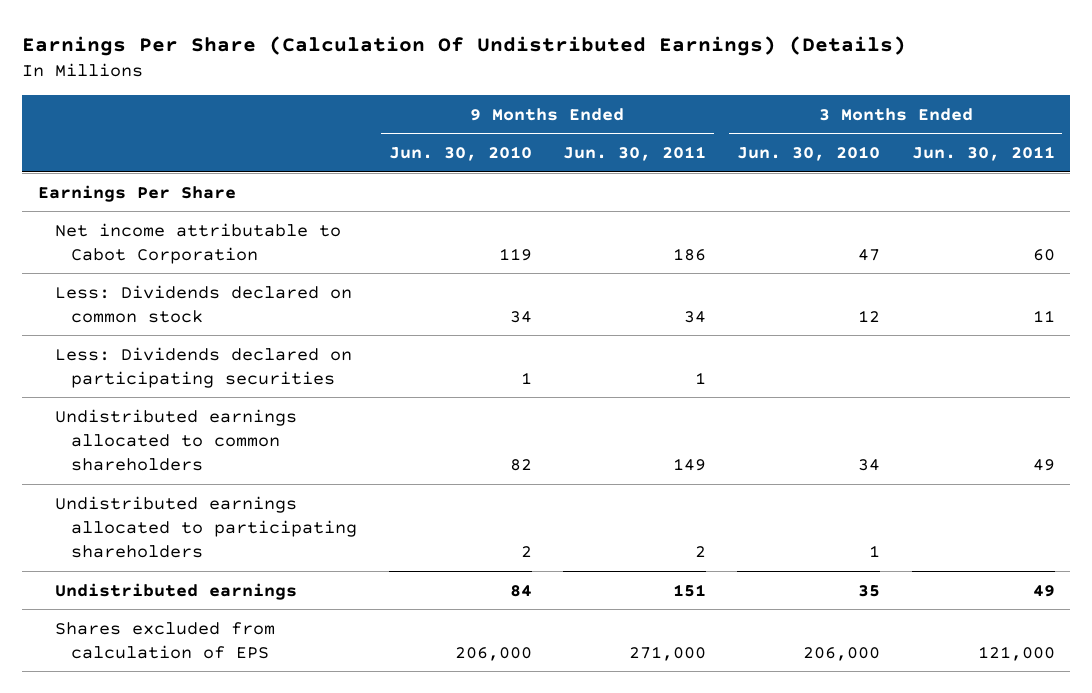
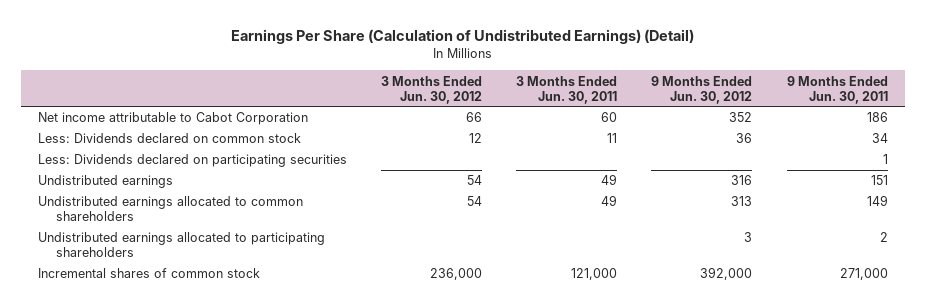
[22,36,907,57] Earnings Per Share (Calculation Of Undistributed Earnings) (Details) -> [230,28,694,44] Earnings Per Share (Calculation of Undistributed Earnings) (Detail)
[388,145,532,161] Jun. 30, 2010 -> none
[737,145,881,161] Jun. 30, 2010 -> none
none -> [381,75,483,104] 3 Months Ended Jun. 30, 2012
none -> [651,75,753,104] 9 Months Ended Jun. 30, 2012
[37,184,236,202] Earnings Per Share -> none
[54,582,297,600] Undistributed earnings -> [38,175,174,189] Undistributed earnings
[54,621,275,659] Shares excluded from calculation of EPS -> [38,268,261,279] Incremental shares of common stock

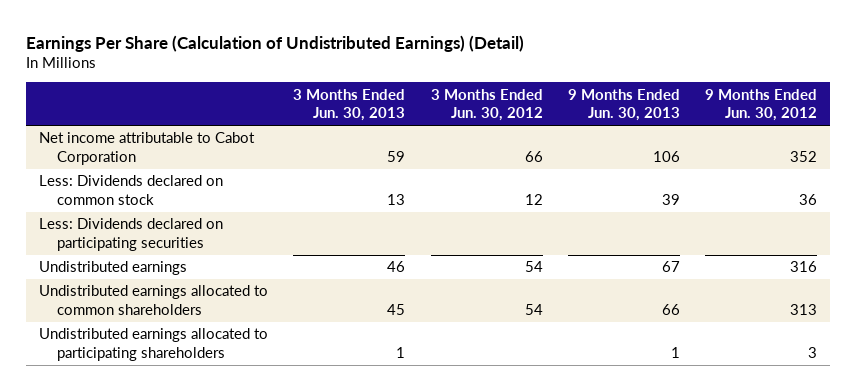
[516,75,618,104] 3 Months Ended Jun. 30, 2011 -> none
[786,75,888,104] 9 Months Ended Jun. 30, 2011 -> none
none -> [293,88,406,122] 3 Months Ended Jun. 30, 2013
none -> [567,88,680,122] 9 Months Ended Jun. 30, 2013
[38,268,261,279] Incremental shares of common stock -> none

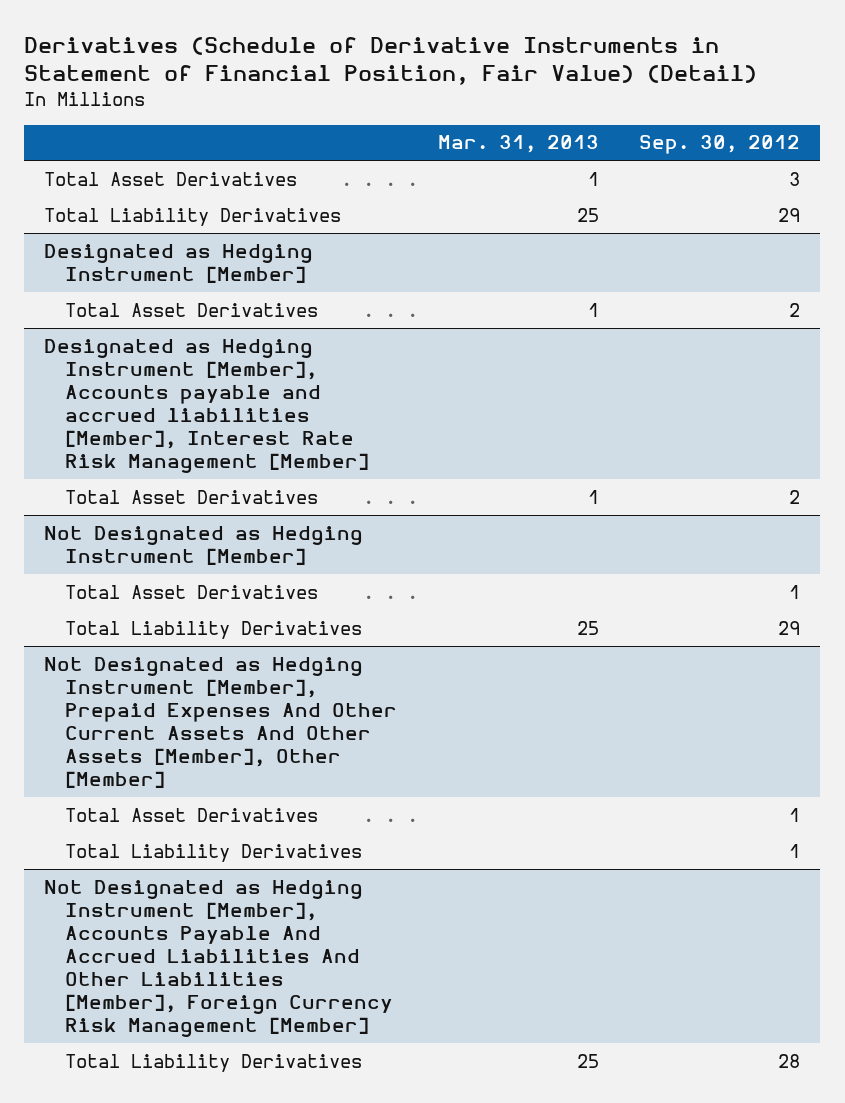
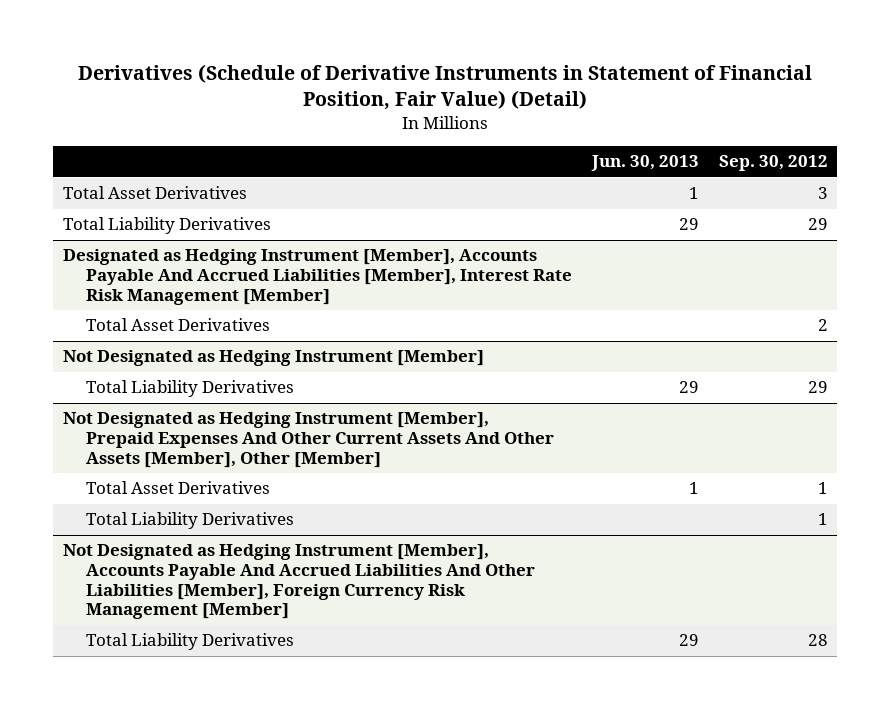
[437,135,599,154] Mar. 31, 2013 -> none
none -> [590,155,699,172] Jun. 30, 2013
[44,243,314,283] Designated as Hedging Instrument [Member] -> none
[65,302,319,317] Total Asset Derivatives -> none
[44,338,370,474] Designated as Hedging Instrument [Member], Accounts payable and accrued liabilities [Member], Interest Rate Risk Management [Member] -> [63,249,573,305] Designated as Hedging Instrument [Member], Accounts Payable And Accrued Liabilities [Member], Interest Rate Risk Management [Member]
[65,584,319,599] Total Asset Derivatives -> none

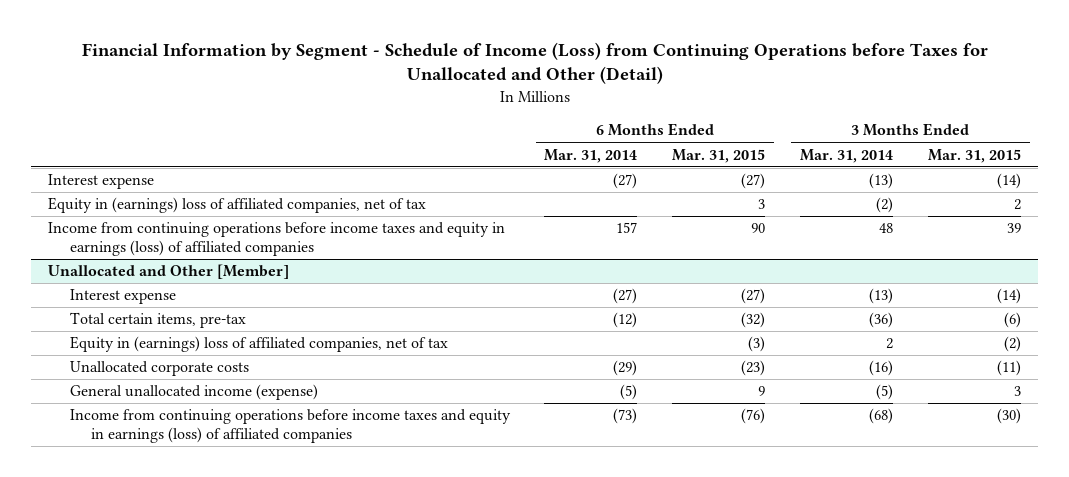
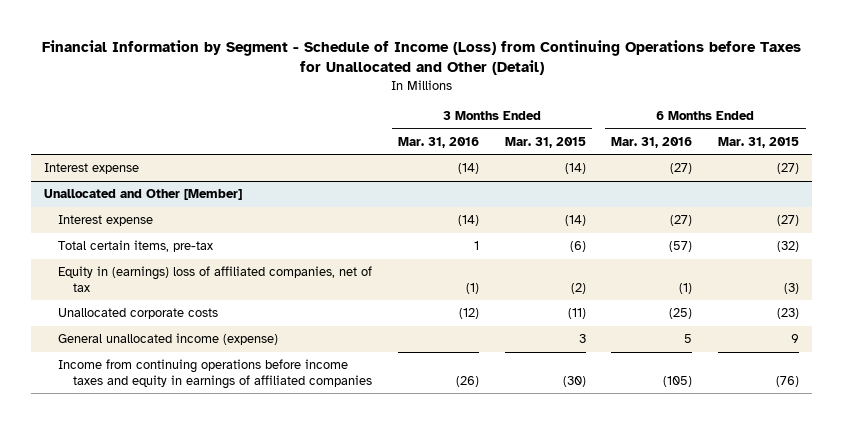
[544,148,638,163] Mar. 31, 2014 -> none
[800,148,894,163] Mar. 31, 2014 -> none
none -> [398,136,480,148] Mar. 31, 2016
none -> [611,136,693,148] Mar. 31, 2016
[48,197,427,214] Equity in (earnings) loss of affiliated companies, net of tax -> none
[48,222,506,256] Income from continuing operations before income taxes and equity in earnings (loss) of affiliated companies -> none
[69,409,511,443] Income from continuing operations before income taxes and equity in earnings (loss) of affiliated companies -> [58,359,372,389] Income from continuing operations before income taxes and equity in earnings of affiliated companies

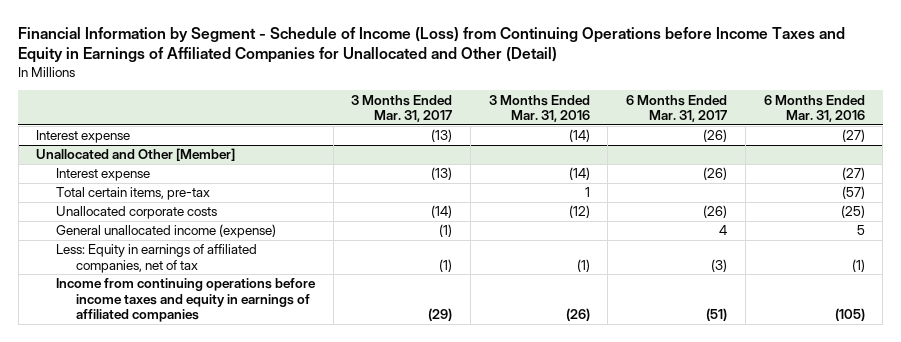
[41,39,801,75] Financial Information by Segment - Schedule of Income (Loss) from Continuing Operations before Taxes for Unallocated and Other (Detail) -> [18,26,846,64] Financial Information by Segment - Schedule of Income (Loss) from Continuing Operations before Income Taxes and Equity in Earnings of Affiliated Companies for Unallocated and Other (Detail)
[504,136,586,148] Mar. 31, 2015 -> none
[718,136,800,148] Mar. 31, 2015 -> none
none -> [351,94,453,123] 3 Months Ended Mar. 31, 2017
none -> [626,94,728,123] 6 Months Ended Mar. 31, 2017
[58,266,373,292] Equity in (earnings) loss of affiliated companies, net of tax -> none
none -> [55,244,257,273] Less: Equity in earnings of affiliated companies, net of tax

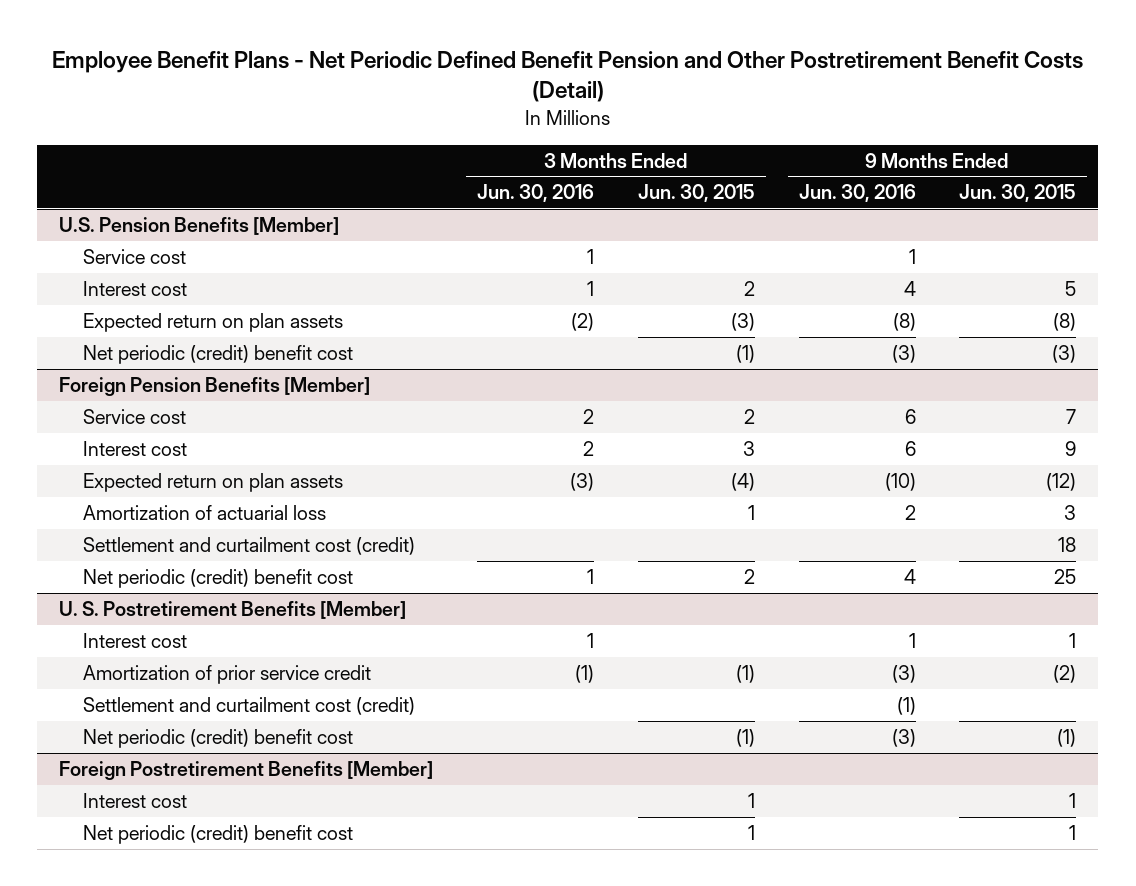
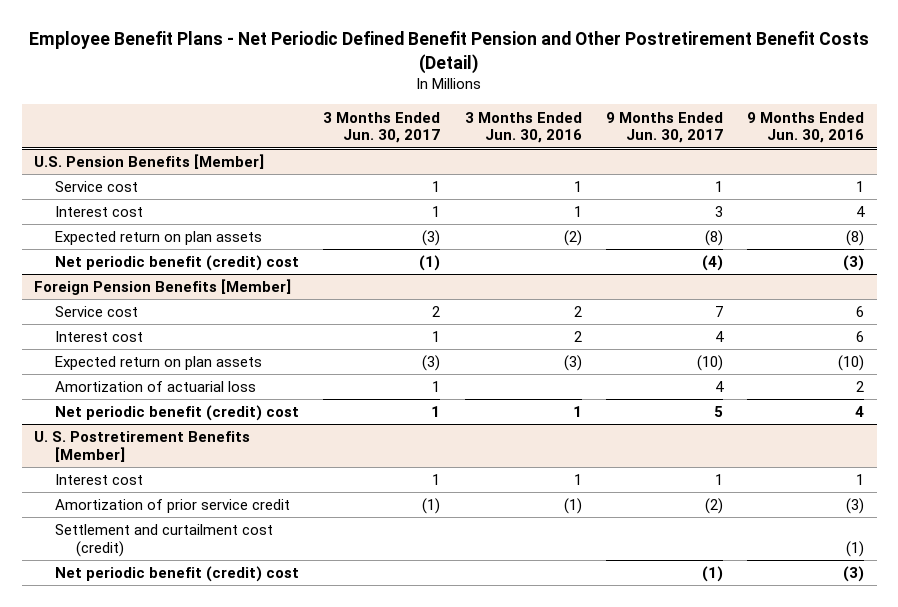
[637,184,755,203] Jun. 30, 2015 -> none
[959,184,1077,203] Jun. 30, 2015 -> none
none -> [323,111,441,144] 3 Months Ended Jun. 30, 2017
none -> [606,111,724,144] 9 Months Ended Jun. 30, 2017
[82,345,353,365] Net periodic (credit) benefit cost -> [54,255,299,272] Net periodic benefit (credit) cost
[82,537,415,556] Settlement and curtailment cost (credit) -> none
[82,569,353,589] Net periodic (credit) benefit cost -> [54,405,299,422] Net periodic benefit (credit) cost
[59,761,434,781] Foreign Postretirement Benefits [Member] -> none
[82,793,187,809] Interest cost -> none
[82,825,353,845] Net periodic (credit) benefit cost -> none
[82,729,353,749] Net periodic (credit) benefit cost -> [54,566,299,583] Net periodic benefit (credit) cost

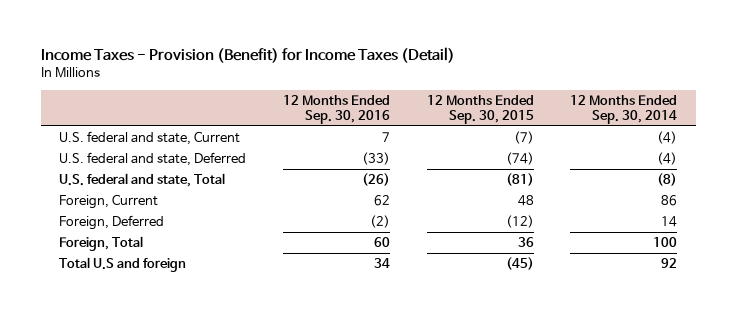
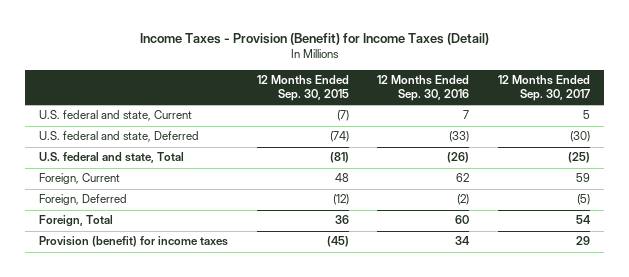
[570,94,678,124] 12 Months Ended Sep. 30, 2014 -> none
none -> [497,75,590,101] 12 Months Ended Sep. 30, 2017
[59,256,187,272] Total U.S and foreign -> [39,236,229,248] Provision (benefit) for income taxes

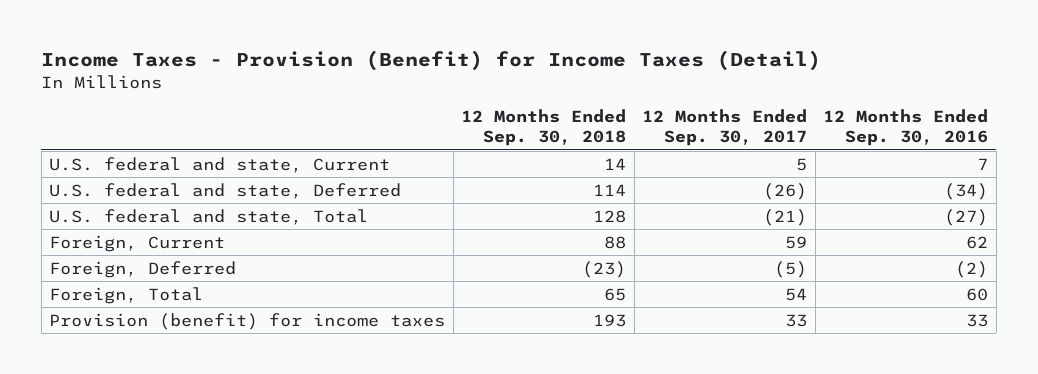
[256,75,349,101] 12 Months Ended Sep. 30, 2015 -> none
none -> [461,109,627,147] 12 Months Ended Sep. 30, 2018
[449,131,470,143] (33) -> [944,182,989,200] (34)
[569,131,590,143] (30) -> [763,182,808,200] (26)
[447,152,470,164] (26) -> [944,208,989,226] (27)
[567,152,590,164] (25) -> [763,208,808,226] (21)
[455,236,471,246] 34 -> [966,313,989,327] 33
[575,236,590,246] 29 -> [785,313,808,327] 33

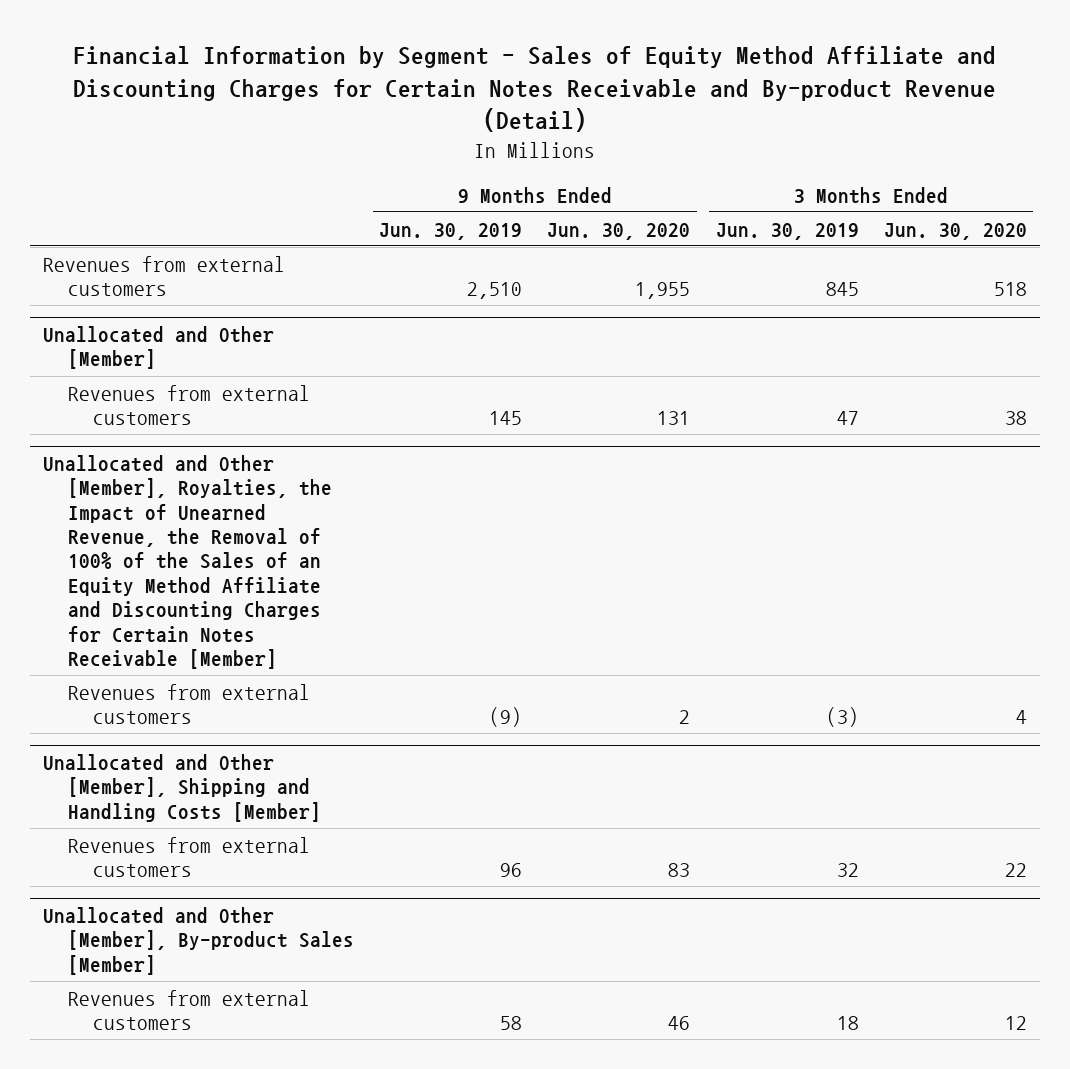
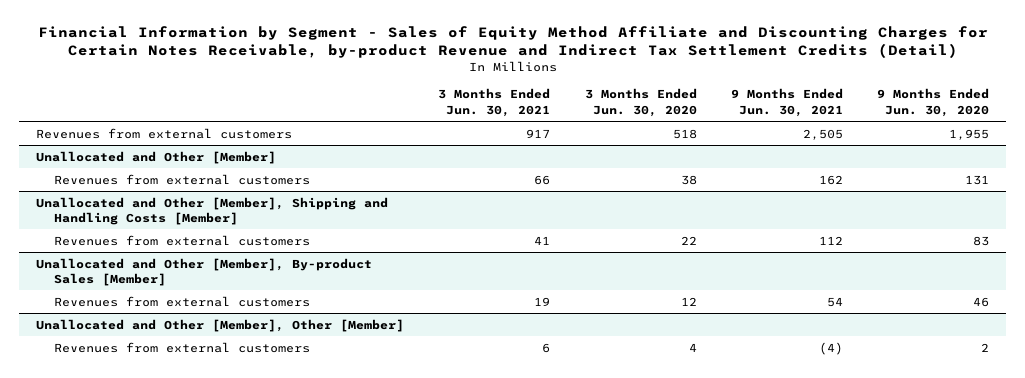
[72,45,996,133] Financial Information by Segment - Sales of Equity Method Affiliate and Discounting Charges for Certain Notes Receivable and By-product Revenue (Detail) -> [37,26,988,59] Financial Information by Segment - Sales of Equity Method Affiliate and Discounting Charges for Certain Notes Receivable, by-product Revenue and Indirect Tax Settlement Credits (Detail)
[378,222,522,240] Jun. 30, 2019 -> none
[715,222,859,240] Jun. 30, 2019 -> none
none -> [438,88,551,117] 3 Months Ended Jun. 30, 2021
none -> [730,88,843,117] 9 Months Ended Jun. 30, 2021
[42,454,332,669] Unallocated and Other [Member], Royalties, the Impact of Unearned Revenue, the Removal of 100% of the Sales of an Equity Method Affiliate and Discounting Charges for Certain Notes Receivable [Member] -> none
[67,683,310,725] Revenues from external customers -> none
none -> [36,318,405,332] Unallocated and Other [Member], Other [Member]
none -> [54,341,311,353] Revenues from external customers

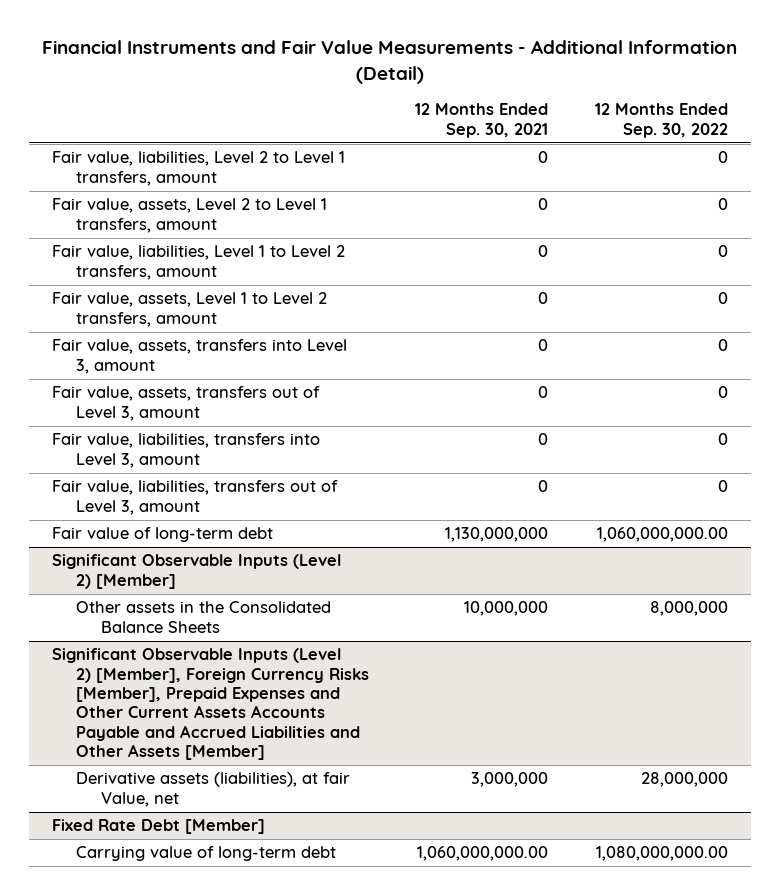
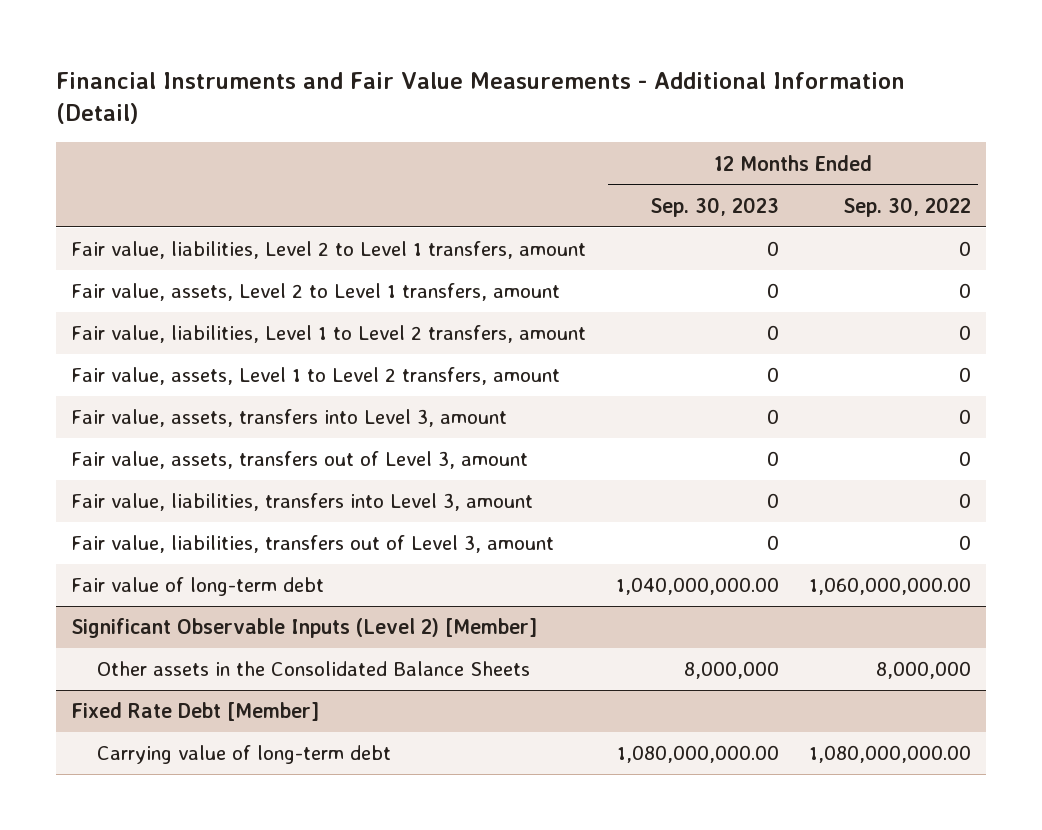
[415,103,549,138] 12 Months Ended Sep. 30, 2021 -> none
none -> [649,196,779,217] Sep. 30, 2023
[52,648,370,760] Significant Observable Inputs (Level 2) [Member], Foreign Currency Risks [Member], Prepaid Expenses and Other Current Assets Accounts Payable and Accrued Liabilities and Other Assets [Member] -> none
[76,772,351,807] Derivative assets (liabilities), at fair Value, net -> none

